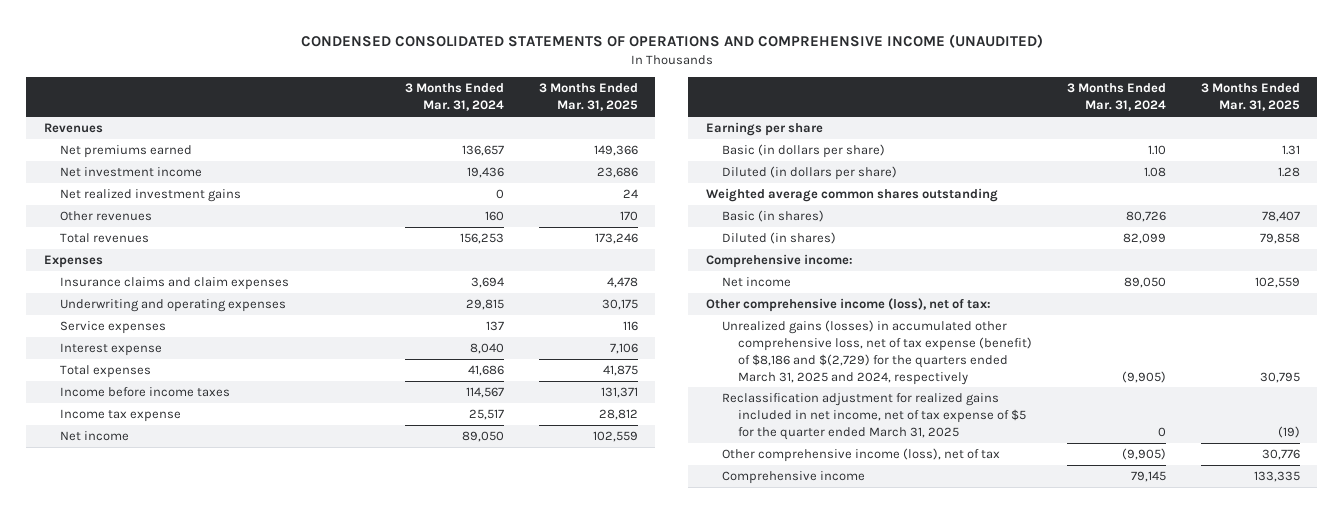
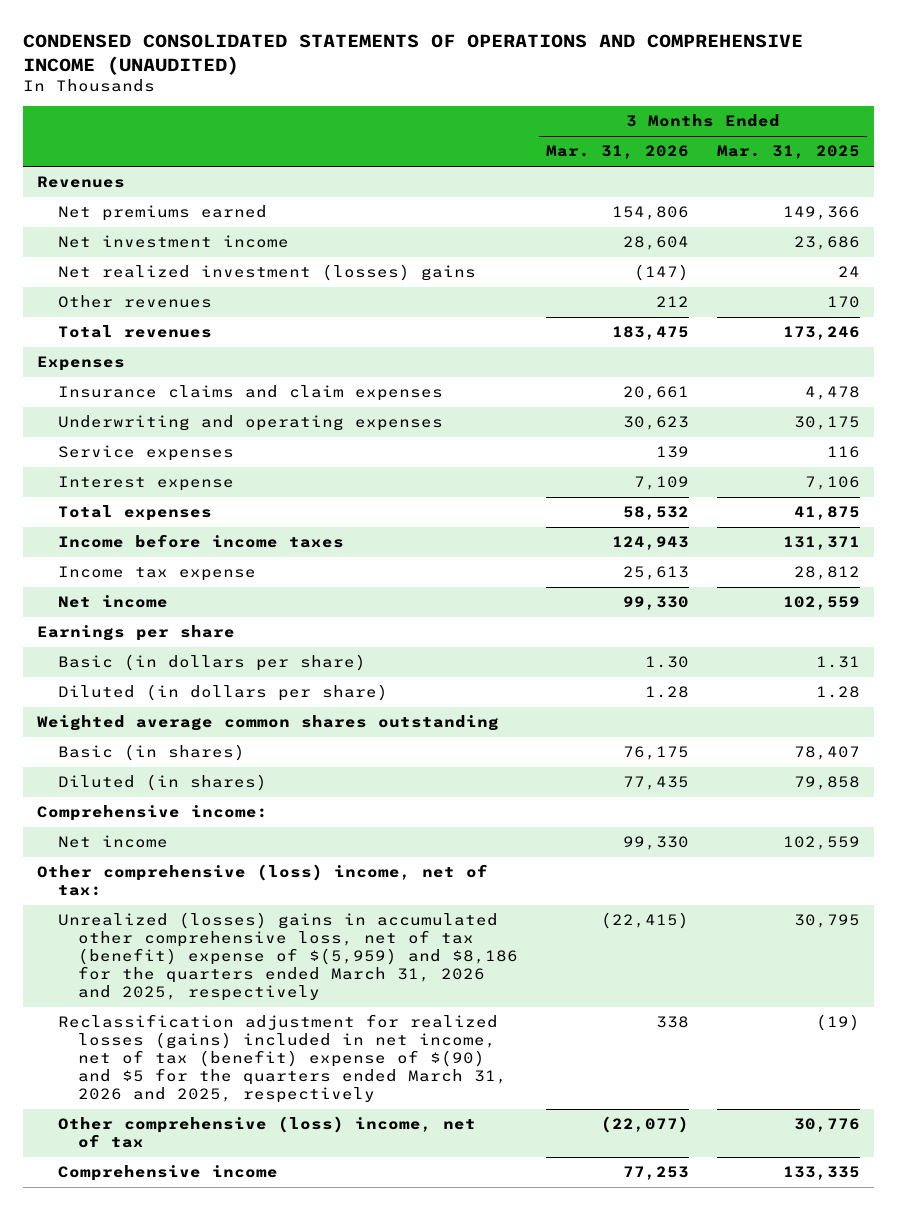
[404,83,504,112] 3 Months Ended Mar. 31, 2024 -> none
none -> [545,145,689,160] Mar. 31, 2026
[59,189,241,203] Net realized investment gains -> [57,264,476,282] Net realized investment (losses) gains
[705,298,991,313] Other comprehensive income (loss), net of tax: -> [37,864,489,897] Other comprehensive (loss) income, net of tax:
[721,320,1032,385] Unrealized gains (losses) in accumulated other comprehensive loss, net of tax expense (benefit) of $8,186 and $(2,729) for the quarters ended March 31, 2025 and 2024, respectively -> [57,912,518,1001] Unrealized (losses) gains in accumulated other comprehensive loss, net of tax (benefit) expense of $(5,959) and $8,186 for the quarters ended March 31, 2026 and 2025, respectively
[721,393,1026,440] Reclassification adjustment for realized gains included in net income, net of tax expense of $5 for the quarter ended March 31, 2025 -> [57,1014,507,1103] Reclassification adjustment for realized losses (gains) included in net income, net of tax (benefit) expense of $(90) and $5 for the quarters ended March 31, 2026 and 2025, respectively
[721,448,1000,463] Other comprehensive income (loss), net of tax -> [57,1116,476,1149] Other comprehensive (loss) income, net of tax

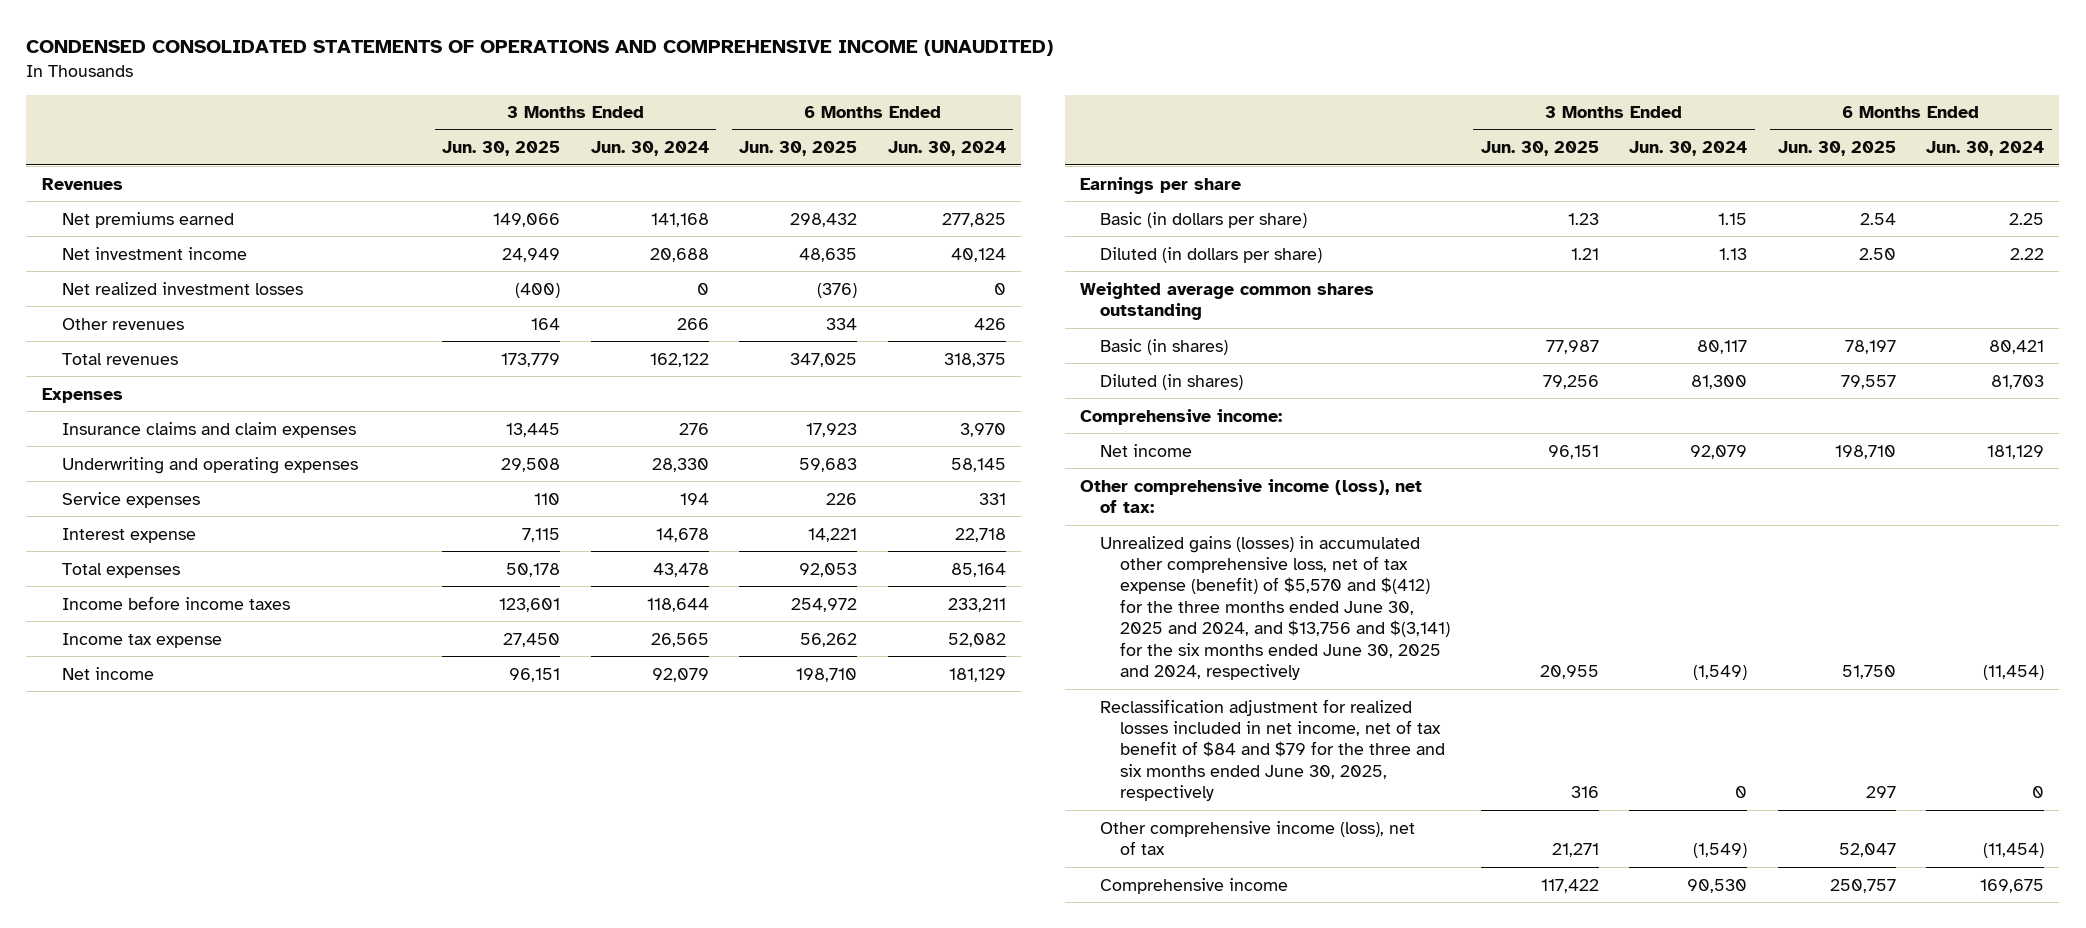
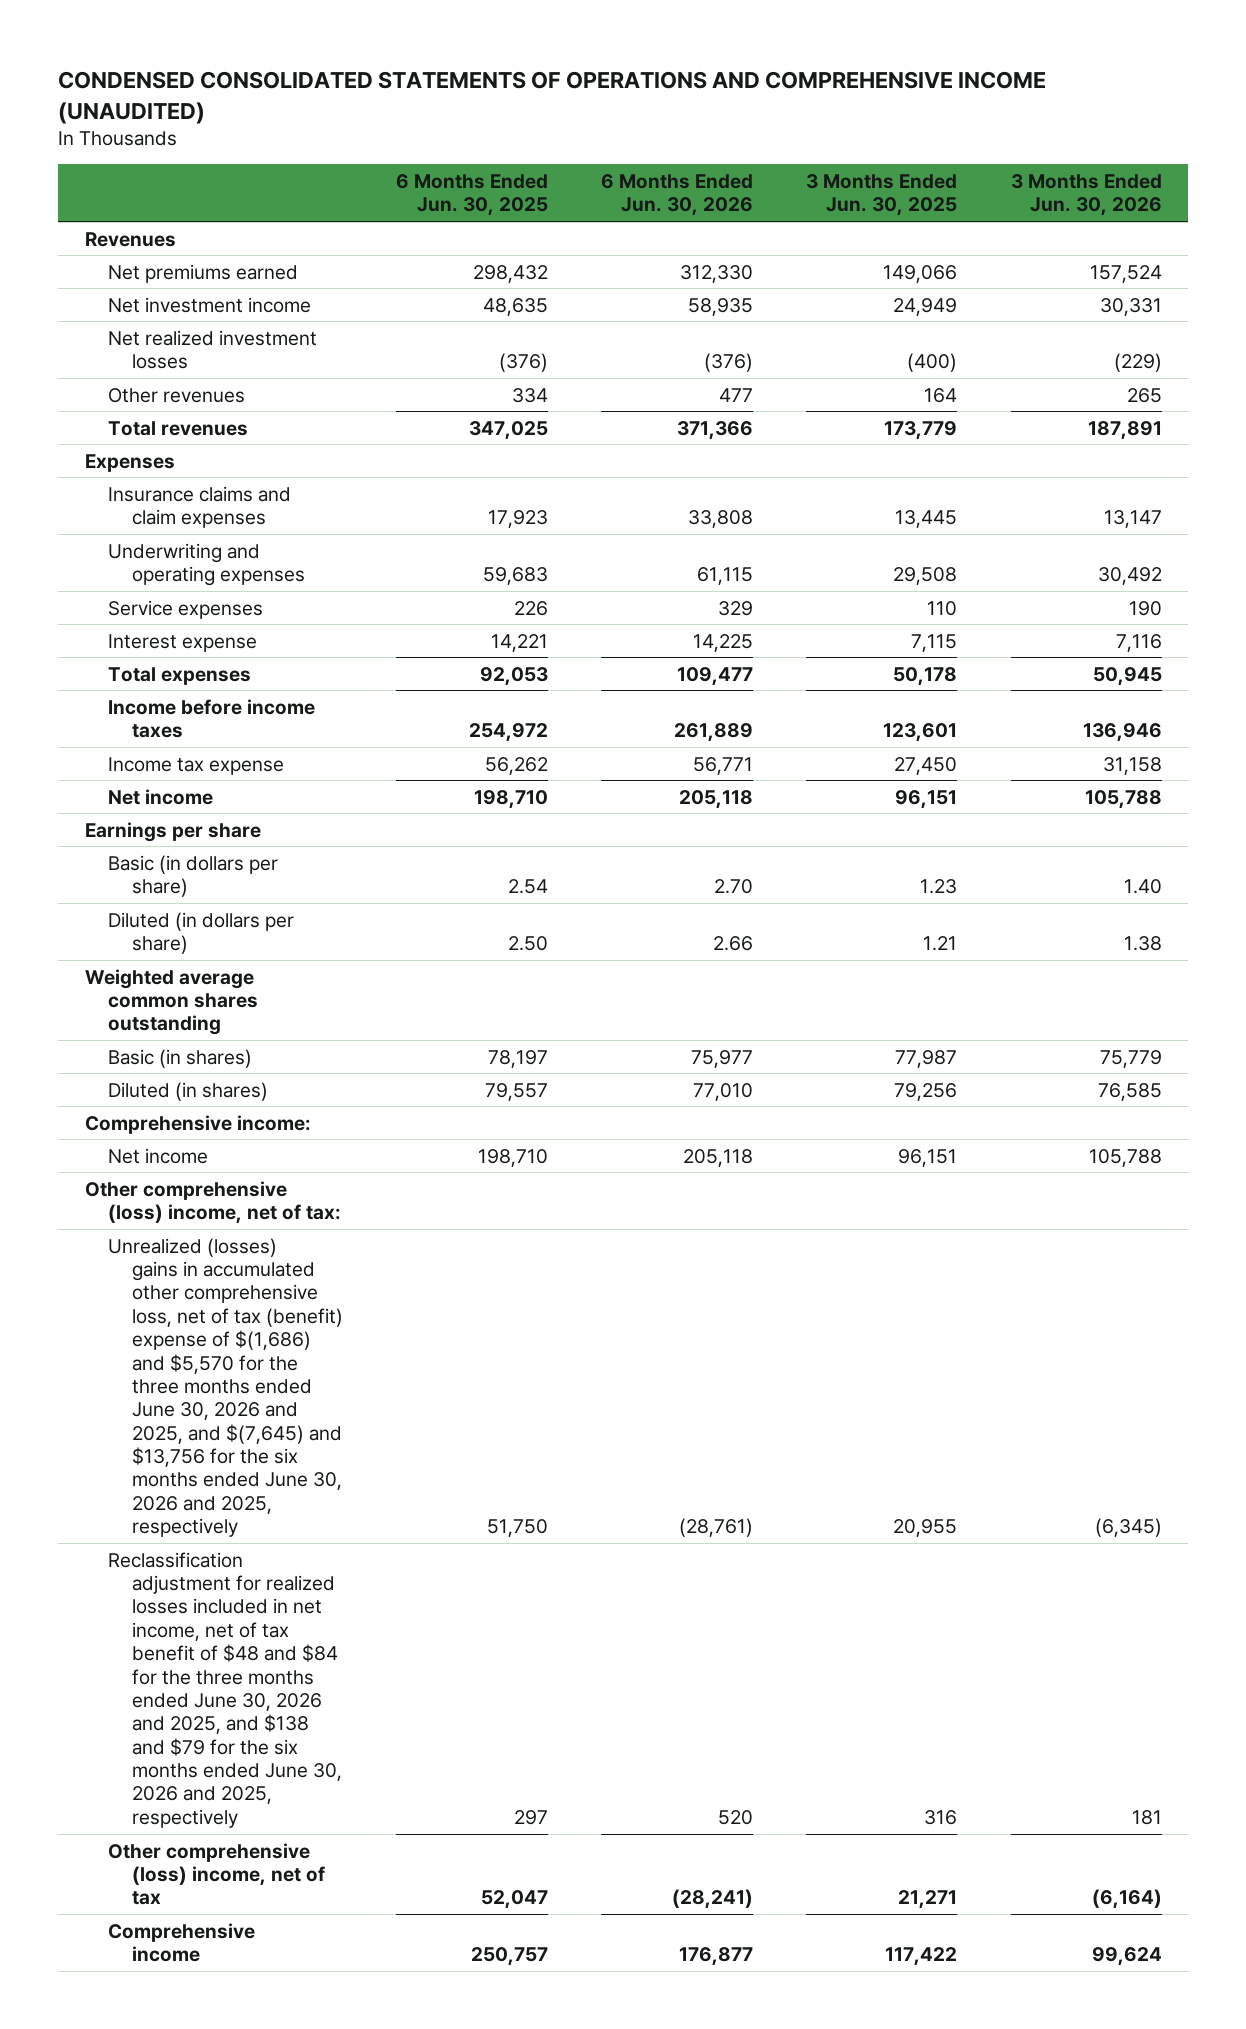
[590,141,709,157] Jun. 30, 2024 -> none
[887,141,1006,157] Jun. 30, 2024 -> none
none -> [601,173,754,217] 6 Months Ended Jun. 30, 2026
none -> [1010,173,1162,217] 3 Months Ended Jun. 30, 2026
[1079,478,1422,513] Other comprehensive income (loss), net of tax: -> [84,1180,342,1225] Other comprehensive (loss) income, net of tax:
[1100,535,1451,681] Unrealized gains (losses) in accumulated other comprehensive loss, net of tax expense (benefit) of $5,570 and $(412) for the three months ended June 30, 2025 and 2024, and $13,756 and $(3,141) for the six months ended June 30, 2025 and 2024, respectively -> [108,1237,344,1538] Unrealized (losses) gains in accumulated other comprehensive loss, net of tax (benefit) expense of $(1,686) and $5,570 for the three months ended June 30, 2026 and 2025, and $(7,645) and $13,756 for the six months ended June 30, 2026 and 2025, respectively
[1100,698,1446,802] Reclassification adjustment for realized losses included in net income, net of tax benefit of $84 and $79 for the three and six months ended June 30, 2025, respectively -> [108,1551,343,1828] Reclassification adjustment for realized losses included in net income, net of tax benefit of $48 and $84 for the three months ended June 30, 2026 and 2025, and $138 and $79 for the six months ended June 30, 2026 and 2025, respectively
[1100,820,1416,855] Other comprehensive income (loss), net of tax -> [108,1842,326,1906] Other comprehensive (loss) income, net of tax

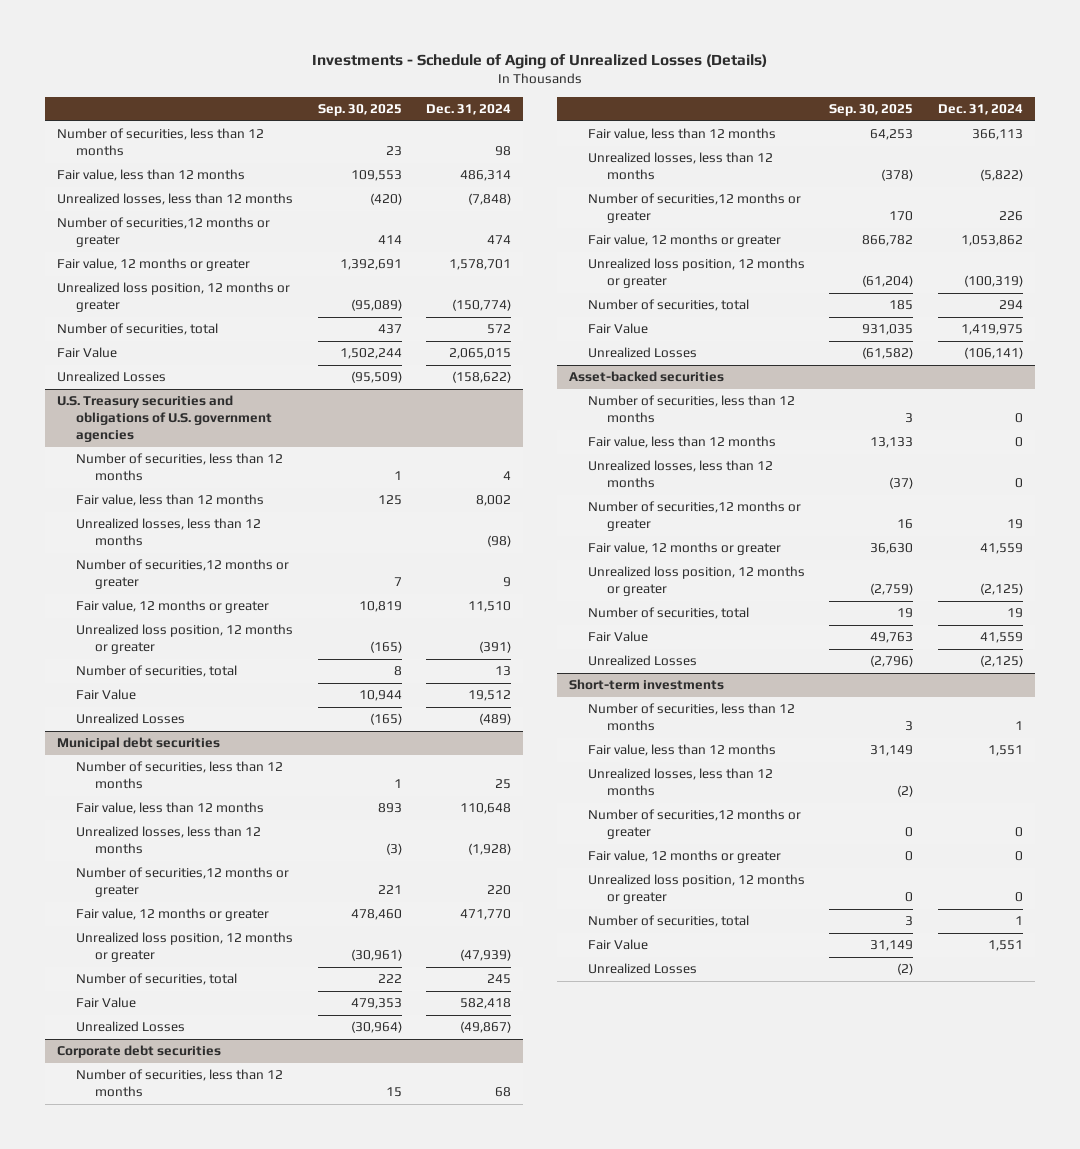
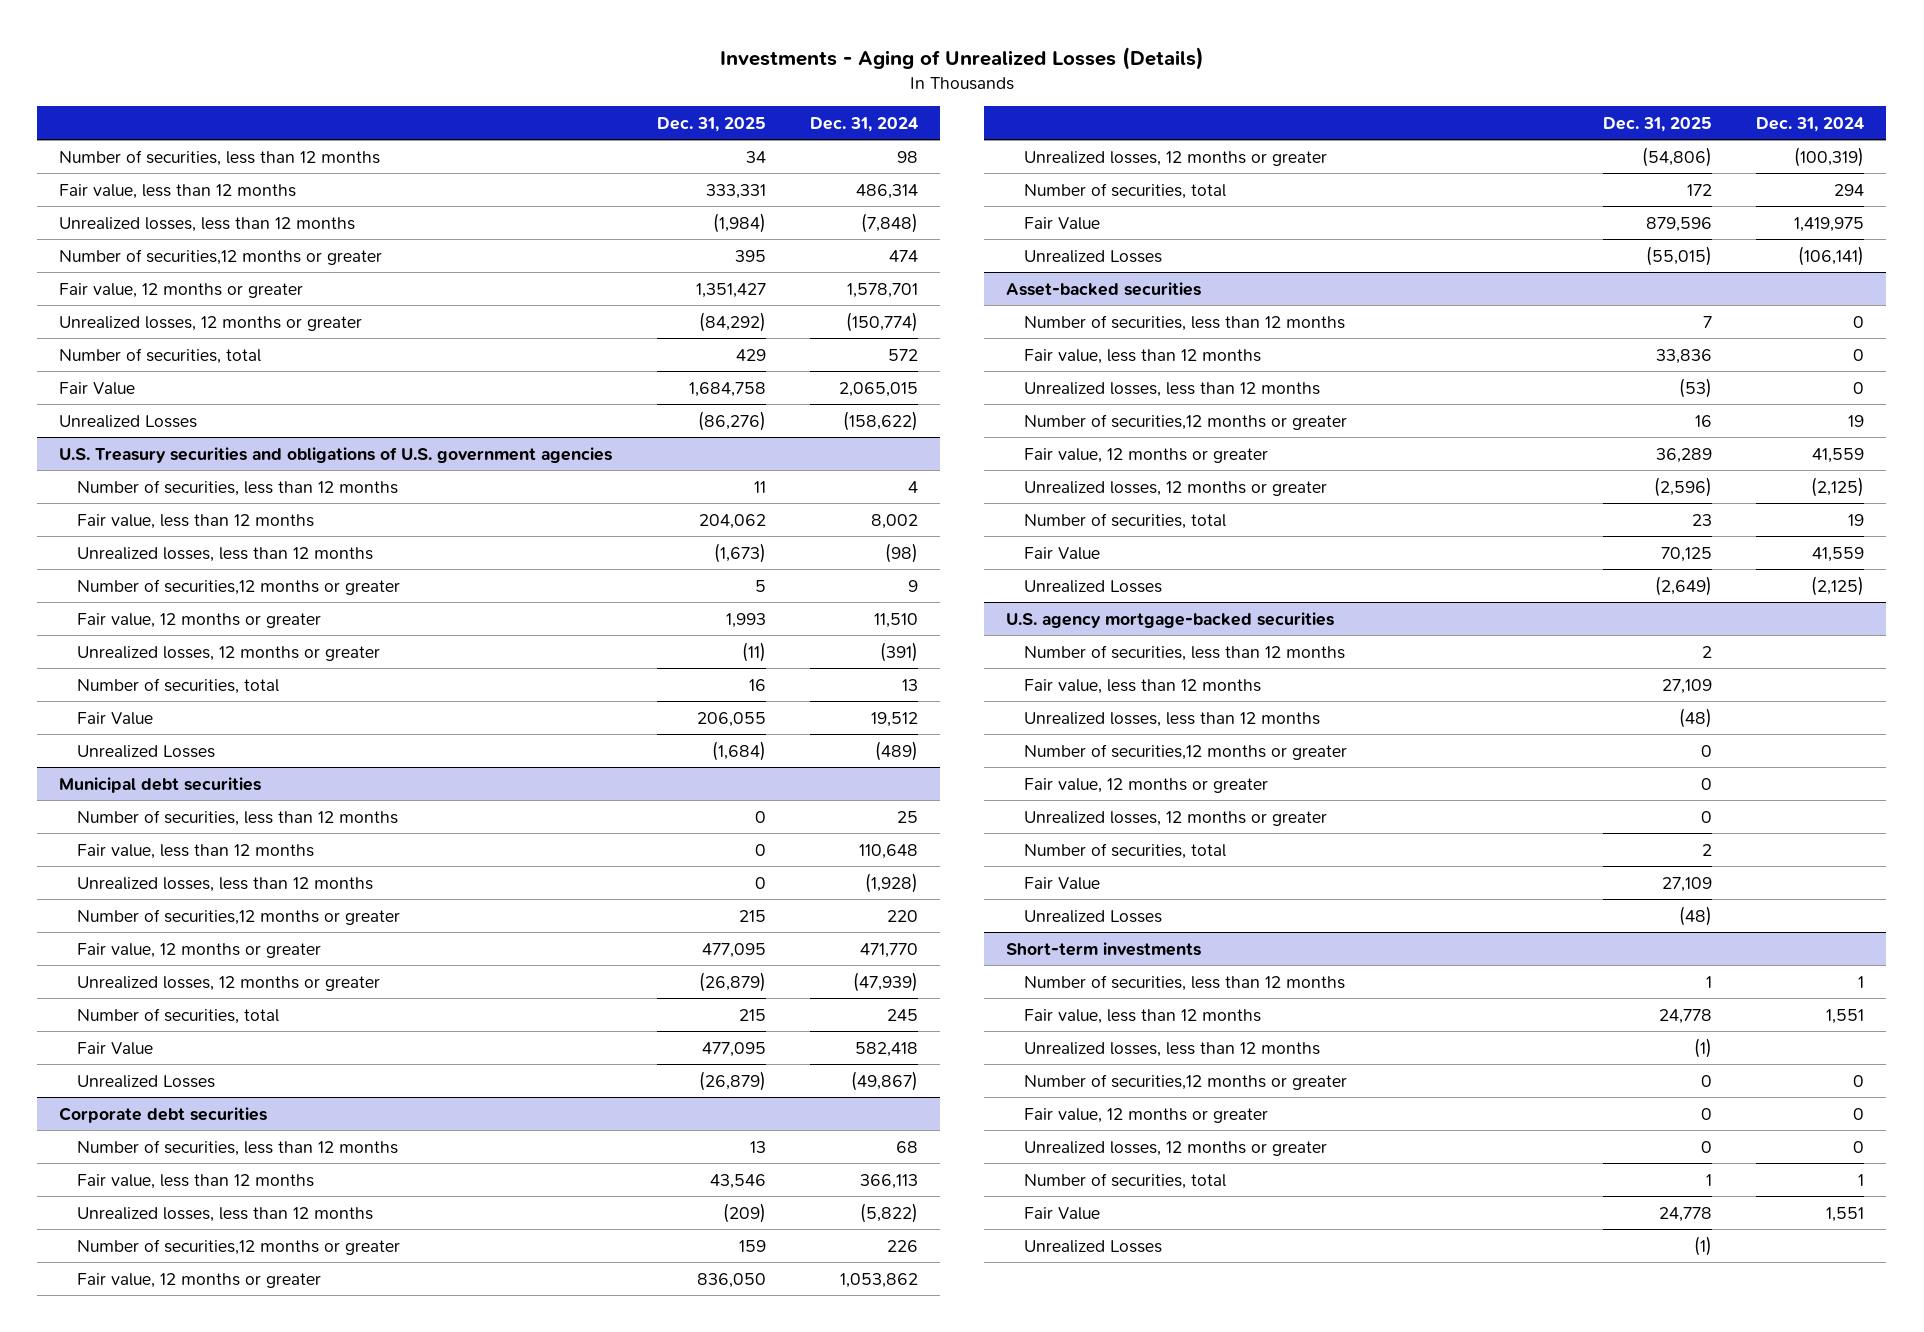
[311,54,767,70] Investments - Schedule of Aging of Unrealized Losses (Details) -> [719,46,1204,70] Investments - Aging of Unrealized Losses (Details)
[317,103,402,116] Sep. 30, 2025 -> none
none -> [656,116,766,132] Dec. 31, 2025
[56,282,290,313] Unrealized loss position, 12 months or greater -> [59,315,363,331] Unrealized losses, 12 months or greater
[75,624,293,655] Unrealized loss position, 12 months or greater -> [77,645,381,661] Unrealized losses, 12 months or greater
[75,932,293,963] Unrealized loss position, 12 months or greater -> [77,975,381,991] Unrealized losses, 12 months or greater
[587,258,805,289] Unrealized loss position, 12 months or greater -> [1023,150,1327,166] Unrealized losses, 12 months or greater
[587,566,805,597] Unrealized loss position, 12 months or greater -> [1023,480,1327,496] Unrealized losses, 12 months or greater
none -> [1006,611,1335,628] U.S. agency mortgage-backed securities
none -> [1023,644,1345,661] Number of securities, less than 12 months
none -> [1023,678,1261,694] Fair value, less than 12 months
none -> [1023,711,1320,727] Unrealized losses, less than 12 months
none -> [1023,743,1347,760] Number of securities,12 months or greater
none -> [1023,777,1268,793] Fair value, 12 months or greater
none -> [1023,810,1327,826] Unrealized losses, 12 months or greater
none -> [1023,842,1226,859] Number of securities, total
none -> [1023,876,1100,890] Fair Value
none -> [1023,909,1162,923] Unrealized Losses
[587,874,805,905] Unrealized loss position, 12 months or greater -> [1023,1140,1327,1156] Unrealized losses, 12 months or greater

